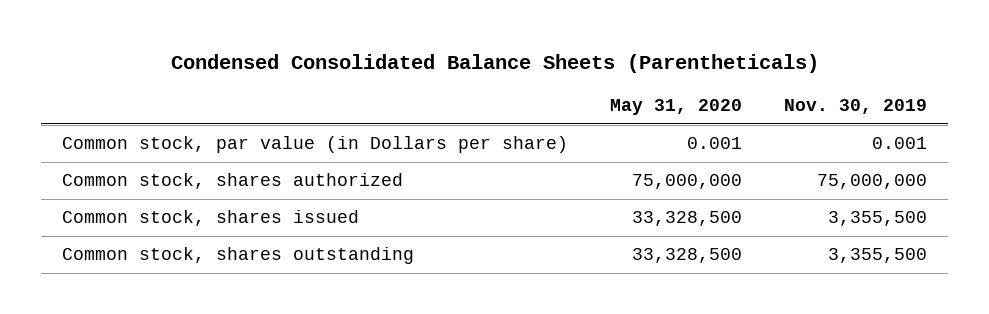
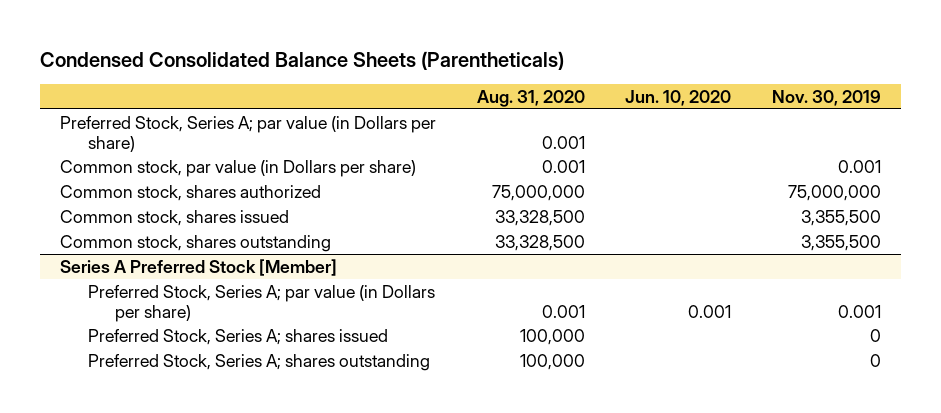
[610,99,743,116] May 31, 2020 -> none
none -> [476,89,585,107] Aug. 31, 2020
none -> [625,89,732,106] Jun. 10, 2020
none -> [60,115,437,152] Preferred Stock, Series A; par value (in Dollars per share)
none -> [60,258,338,276] Series A Preferred Stock [Member]
none -> [87,284,435,322] Preferred Stock, Series A; par value (in Dollars per share)
none -> [87,328,388,345] Preferred Stock, Series A; shares issued
none -> [87,353,430,371] Preferred Stock, Series A; shares outstanding

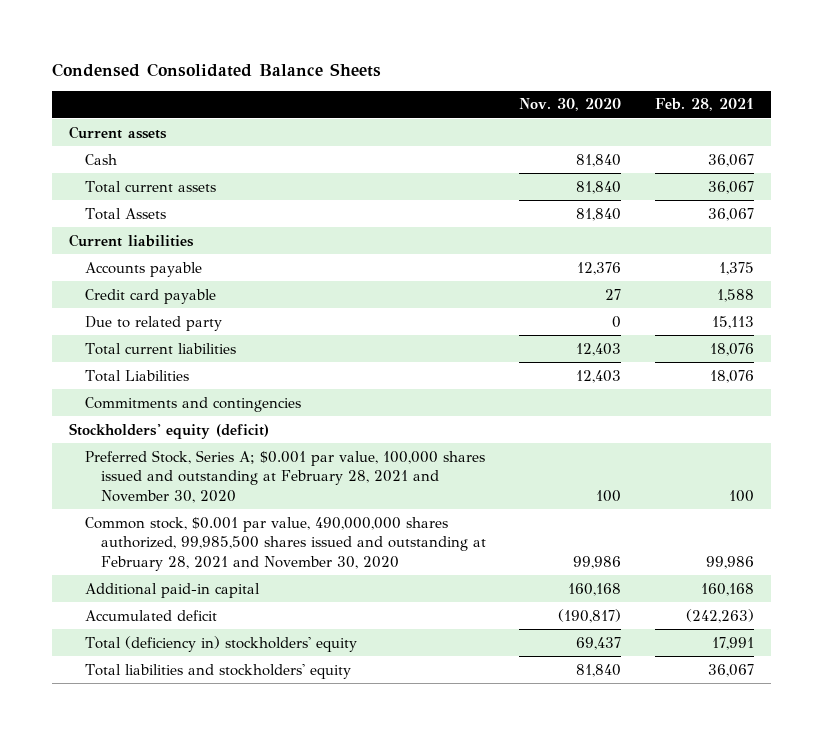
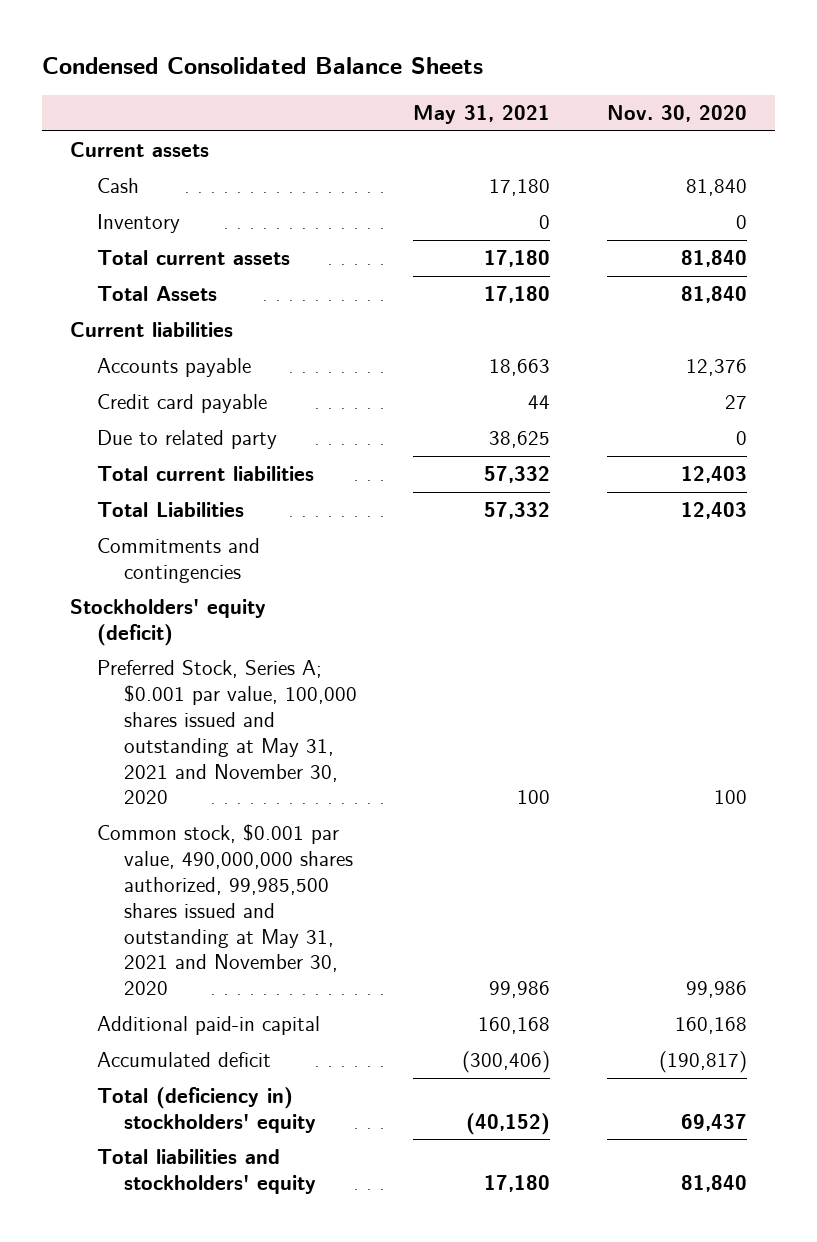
[655,98,755,112] Feb. 28, 2021 -> none
none -> [413,105,551,125] May 31, 2021
none -> [96,214,180,234] Inventory
[85,449,486,503] Preferred Stock, Series A; $0.001 par value, 100,000 shares issued and outstanding at February 28, 2021 and November 30, 2020 -> [96,660,357,805] Preferred Stock, Series A; $0.001 par value, 100,000 shares issued and outstanding at May 31, 2021 and November 30, 2020
[85,516,486,571] Common stock, $0.001 par value, 490,000,000 shares authorized, 99,985,500 shares issued and outstanding at February 28, 2021 and November 30, 2020 -> [96,824,353,996] Common stock, $0.001 par value, 490,000,000 shares authorized, 99,985,500 shares issued and outstanding at May 31, 2021 and November 30, 2020

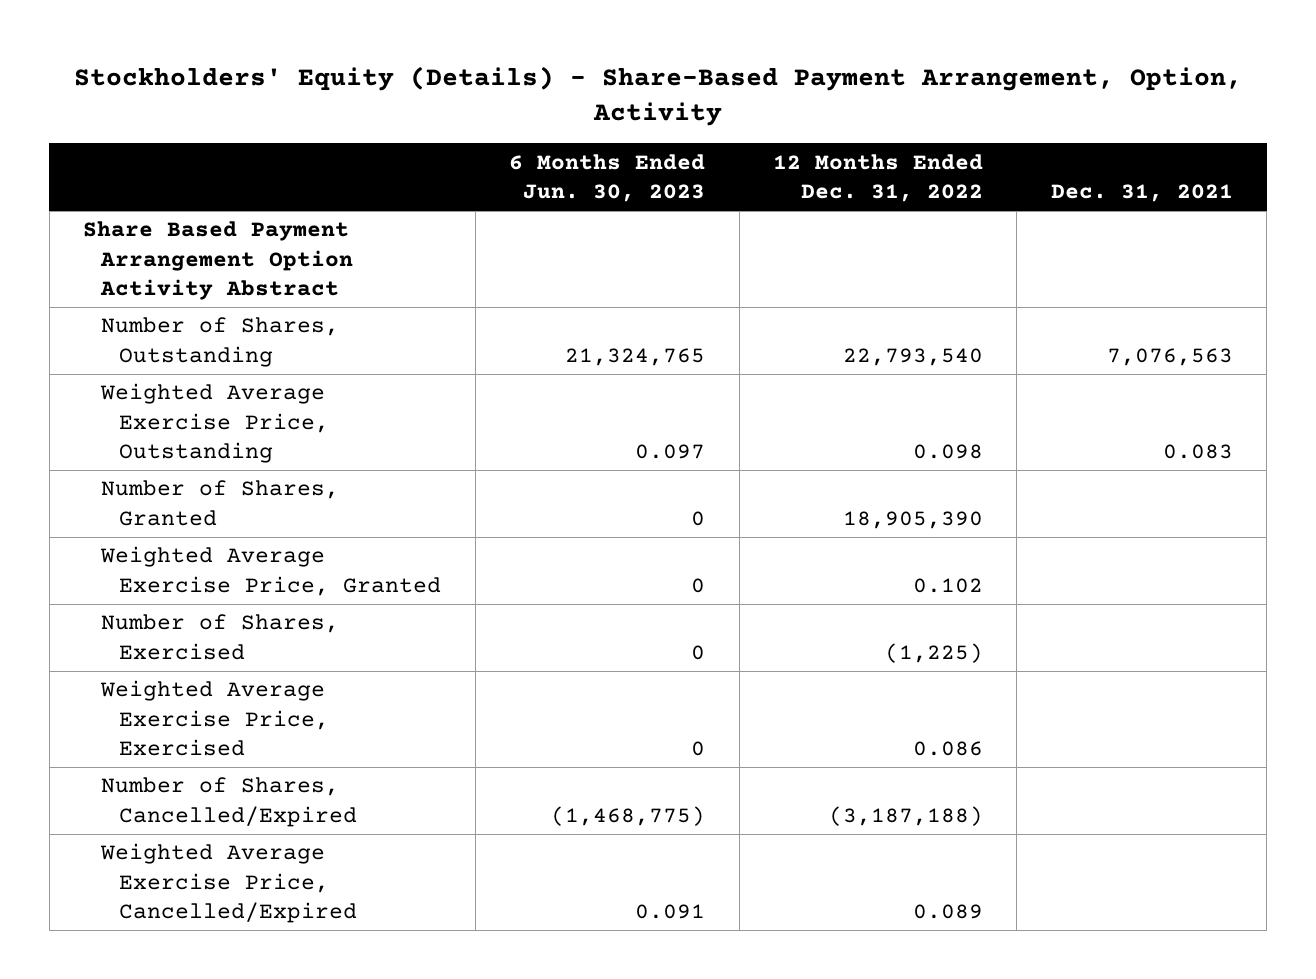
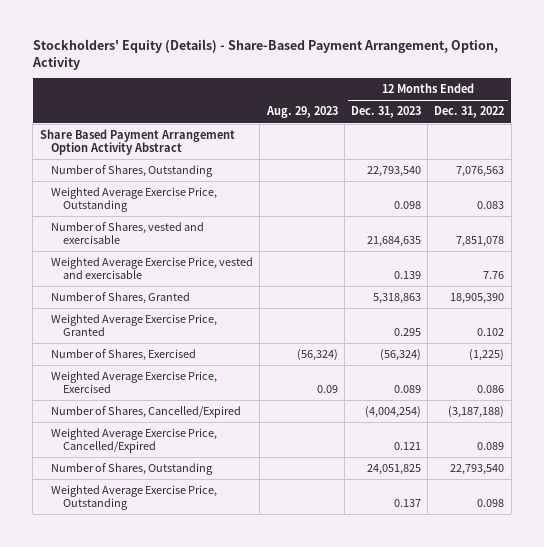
[509,153,706,203] 6 Months Ended Jun. 30, 2023 -> none
[1050,184,1233,203] Dec. 31, 2021 -> none
none -> [265,106,338,119] Aug. 29, 2023
none -> [350,106,421,119] Dec. 31, 2023
none -> [51,165,214,178] Number of Shares, Outstanding
none -> [51,187,218,213] Weighted Average Exercise Price, Outstanding
none -> [51,222,205,245] Number of Shares, vested and exercisable
none -> [51,257,254,280] Weighted Average Exercise Price, vested and exercisable
[101,317,340,367] Number of Shares, Outstanding -> [51,463,214,476] Number of Shares, Outstanding
[100,383,330,464] Weighted Average Exercise Price, Outstanding -> [51,485,218,511] Weighted Average Exercise Price, Outstanding

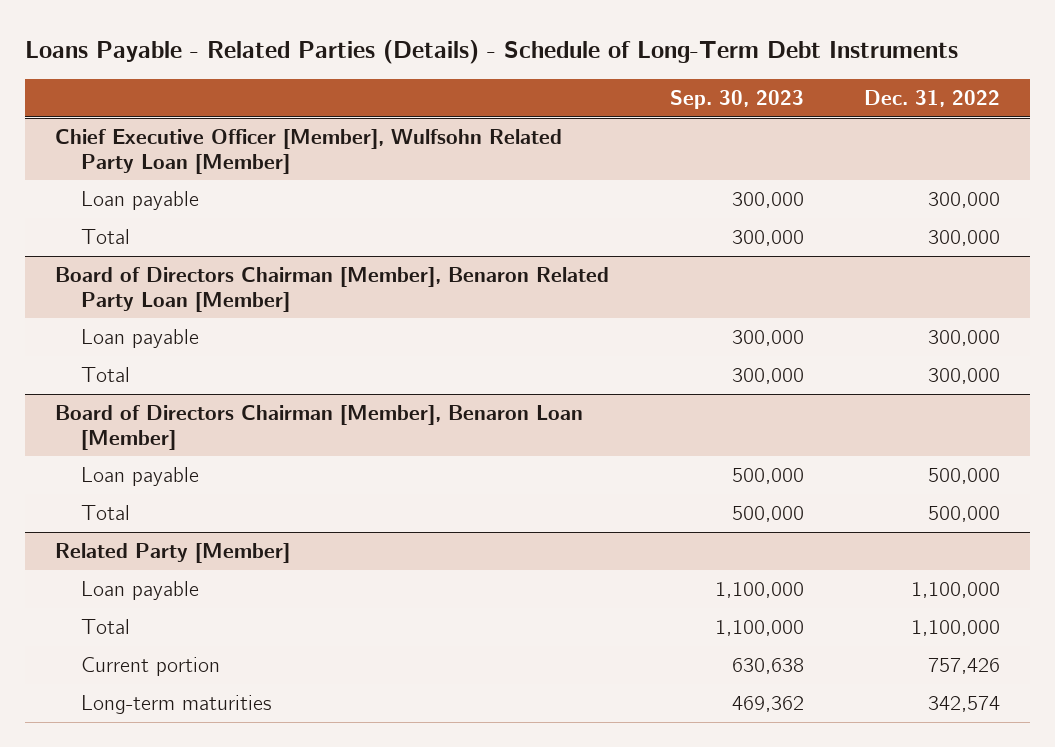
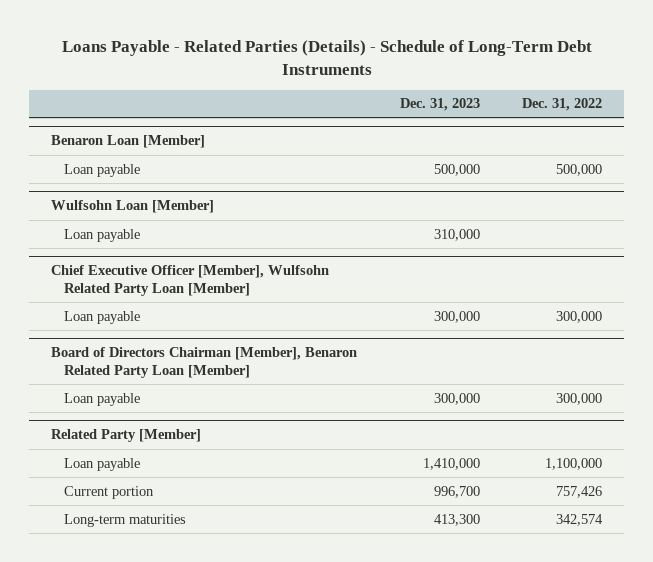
[669,90,804,110] Sep. 30, 2023 -> none
none -> [399,98,480,112] Dec. 31, 2023
none -> [50,135,205,149] Benaron Loan [Member]
none -> [64,163,141,177] Loan payable
none -> [50,200,214,214] Wulfsohn Loan [Member]
none -> [64,228,141,242] Loan payable
[81,229,131,245] Total -> none
[81,367,131,383] Total -> none
[55,405,584,450] Board of Directors Chairman [Member], Benaron Loan [Member] -> none
[81,467,200,487] Loan payable -> none
[81,505,131,521] Total -> none
[81,619,131,635] Total -> none

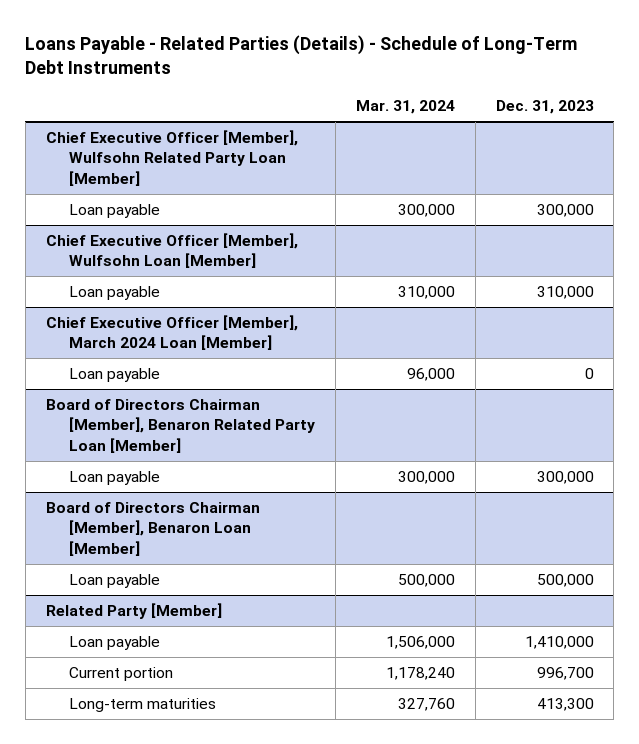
[522,98,603,112] Dec. 31, 2022 -> none
none -> [355,100,455,115] Mar. 31, 2024
[50,135,205,149] Benaron Loan [Member] -> none
[64,163,141,177] Loan payable -> none
[50,200,214,214] Wulfsohn Loan [Member] -> none
[64,228,141,242] Loan payable -> none
none -> [45,233,298,269] Chief Executive Officer [Member], Wulfsohn Loan [Member]
none -> [69,286,161,301] Loan payable
none -> [45,315,298,351] Chief Executive Officer [Member], March 2024 Loan [Member]
none -> [69,368,161,383] Loan payable
none -> [45,502,260,556] Board of Directors Chairman [Member], Benaron Loan [Member]
none -> [69,574,161,589] Loan payable

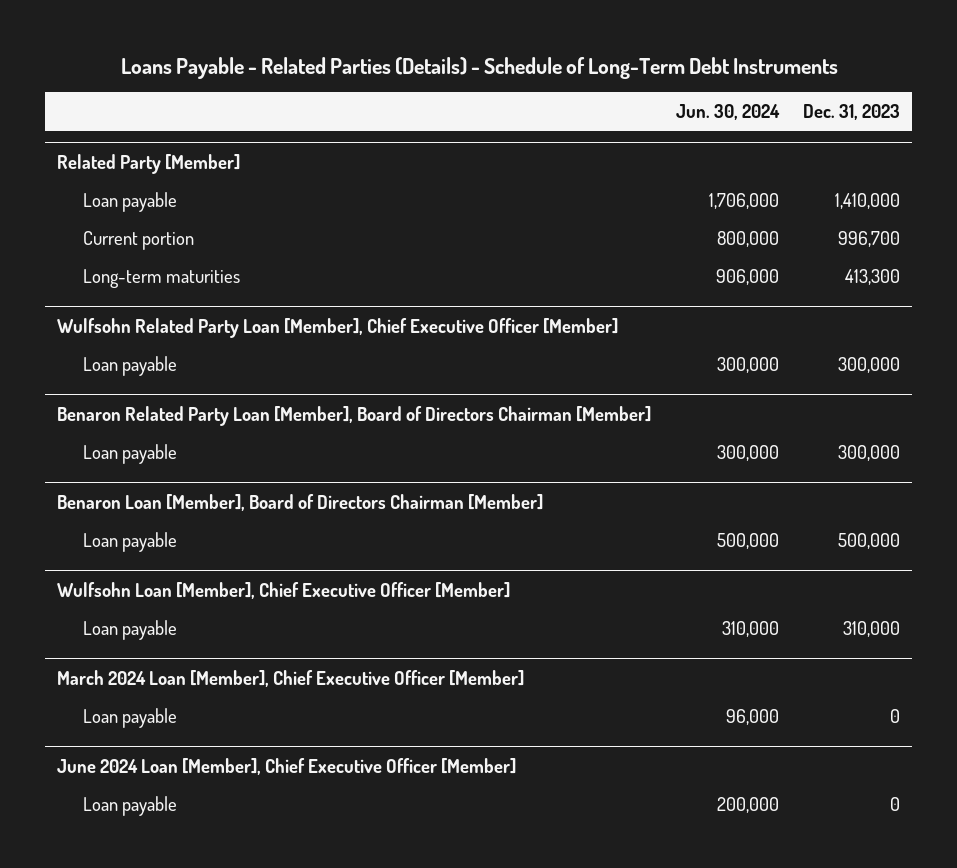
[355,100,455,115] Mar. 31, 2024 -> none
none -> [675,103,780,120] Jun. 30, 2024
[45,130,298,186] Chief Executive Officer [Member], Wulfsohn Related Party Loan [Member] -> none
[69,204,161,219] Loan payable -> none
[45,233,298,269] Chief Executive Officer [Member], Wulfsohn Loan [Member] -> none
[69,286,161,301] Loan payable -> none
[45,315,298,351] Chief Executive Officer [Member], March 2024 Loan [Member] -> none
[69,368,161,383] Loan payable -> none
[45,399,316,453] Board of Directors Chairman [Member], Benaron Related Party Loan [Member] -> none
[69,471,161,486] Loan payable -> none
[45,502,260,556] Board of Directors Chairman [Member], Benaron Loan [Member] -> none
[69,574,161,589] Loan payable -> none
none -> [57,317,619,338] Wulfsohn Related Party Loan [Member], Chief Executive Officer [Member]
none -> [83,355,178,376] Loan payable
none -> [57,405,652,426] Benaron Related Party Loan [Member], Board of Directors Chairman [Member]
none -> [83,443,178,464] Loan payable
none -> [57,493,544,511] Benaron Loan [Member], Board of Directors Chairman [Member]
none -> [83,531,178,552] Loan payable
none -> [57,581,511,599] Wulfsohn Loan [Member], Chief Executive Officer [Member]
none -> [83,619,178,640] Loan payable
none -> [57,669,525,687] March 2024 Loan [Member], Chief Executive Officer [Member]
none -> [83,707,178,728] Loan payable
none -> [57,757,517,775] June 2024 Loan [Member], Chief Executive Officer [Member]
none -> [83,795,178,816] Loan payable

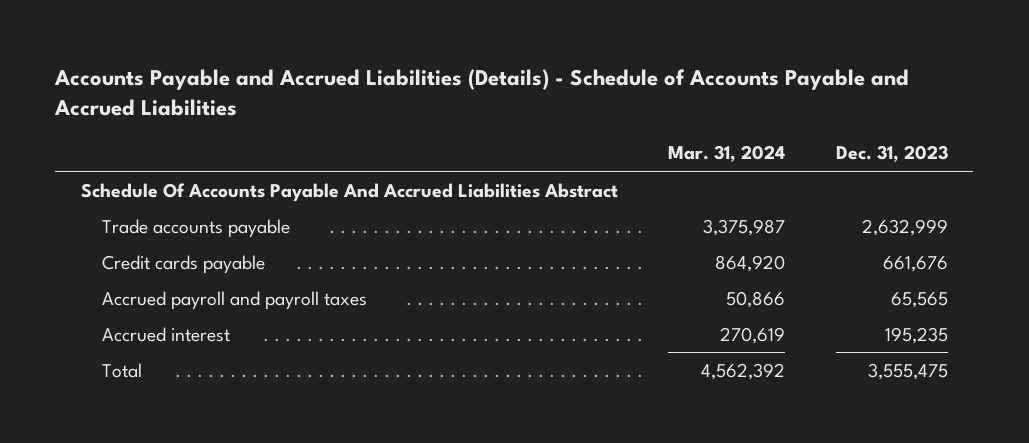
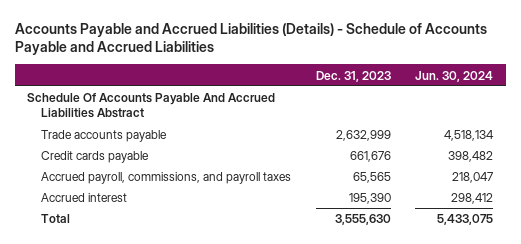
[668,145,786,163] Mar. 31, 2024 -> none
none -> [415,70,494,82] Jun. 30, 2024
[101,290,367,310] Accrued payroll and payroll taxes -> [40,172,291,185] Accrued payroll, commissions, and payroll taxes
[885,326,949,344] 195,235 -> [348,193,391,205] 195,390
[868,362,949,380] 3,555,475 -> [334,214,391,226] 3,555,630

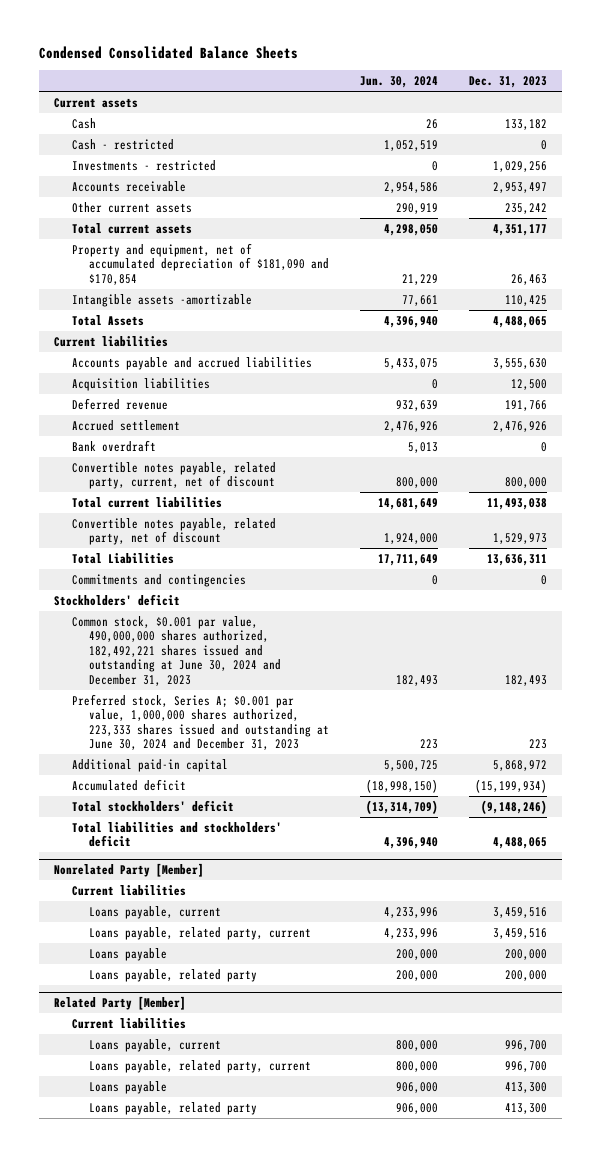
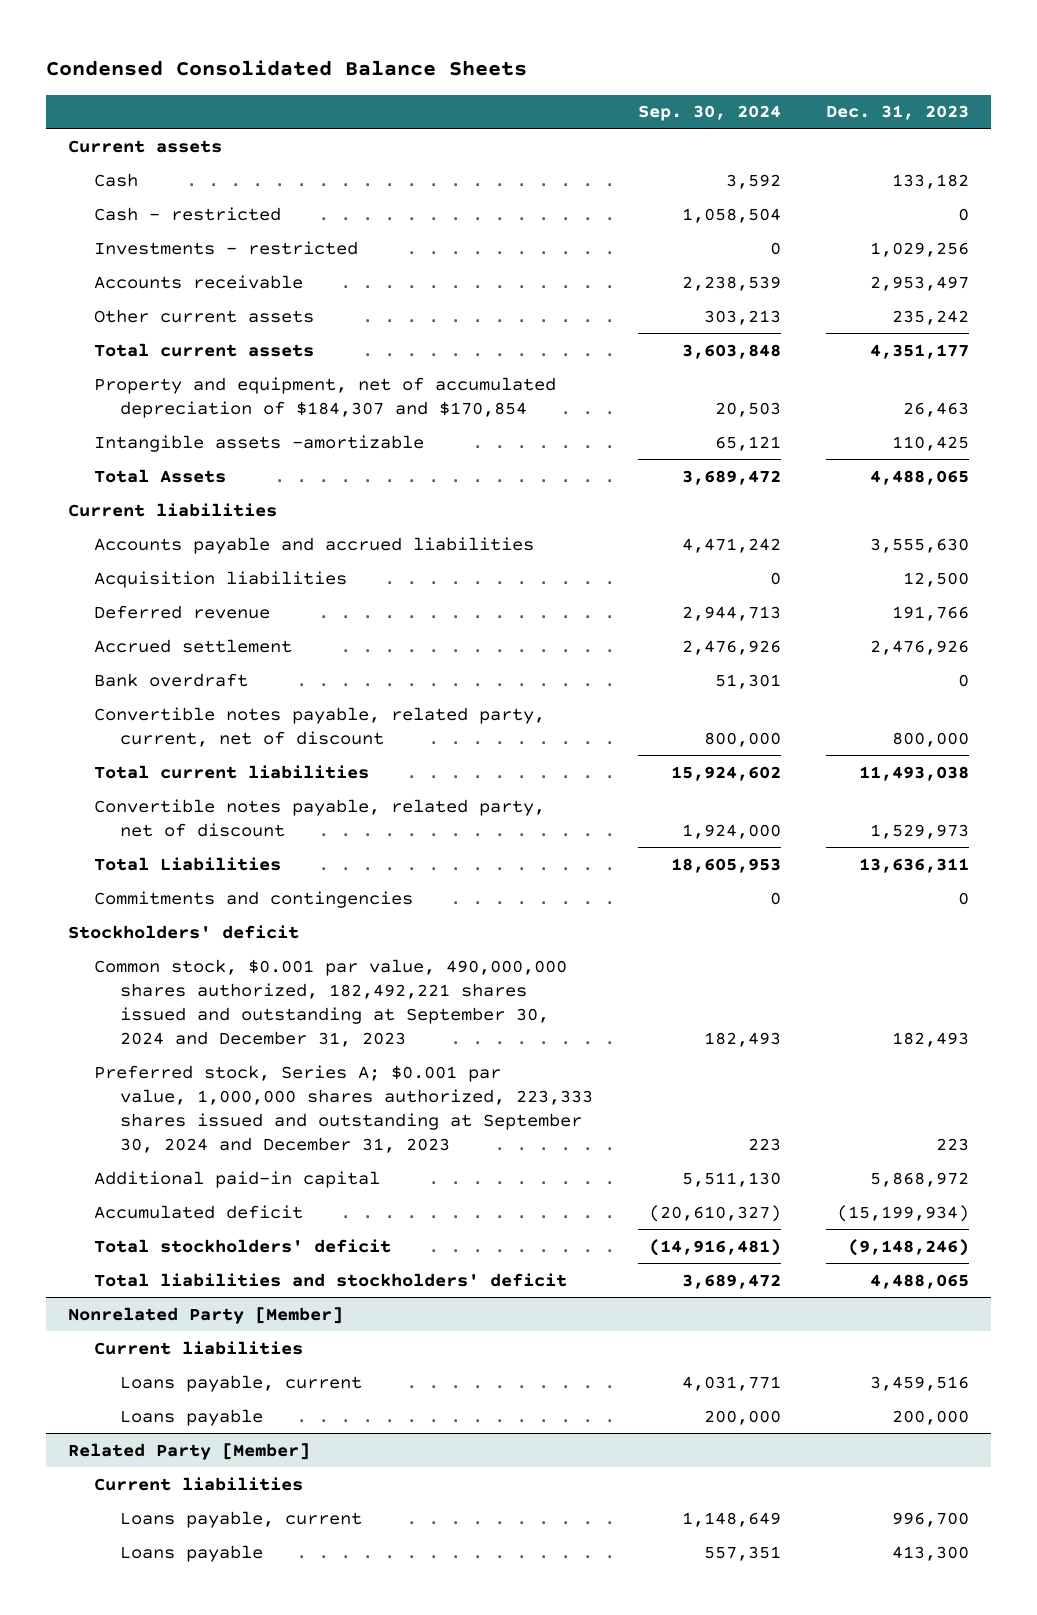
[360,76,439,89] Jun. 30, 2024 -> none
none -> [637,105,781,122] Sep. 30, 2024
[71,242,330,285] Property and equipment, net of accumulated depreciation of $181,090 and $170,854 -> [93,376,556,418] Property and equipment, net of accumulated depreciation of $184,307 and $170,854
[71,615,282,686] Common stock, $0.001 par value, 490,000,000 shares authorized, 182,492,221 shares issued and outstanding at June 30, 2024 and December 31, 2023 -> [93,958,567,1047] Common stock, $0.001 par value, 490,000,000 shares authorized, 182,492,221 shares issued and outstanding at September 30, 2024 and December 31, 2023
[71,693,330,751] Preferred stock, Series A; $0.001 par value, 1,000,000 shares authorized, 223,333 shares issued and outstanding at June 30, 2024 and December 31, 2023 -> [93,1064,593,1153] Preferred stock, Series A; $0.001 par value, 1,000,000 shares authorized, 223,333 shares issued and outstanding at September 30, 2024 and December 31, 2023
[89,926,312,940] Loans payable, related party, current -> none
[89,968,258,982] Loans payable, related party -> none
[89,1059,312,1073] Loans payable, related party, current -> none
[89,1101,258,1115] Loans payable, related party -> none

